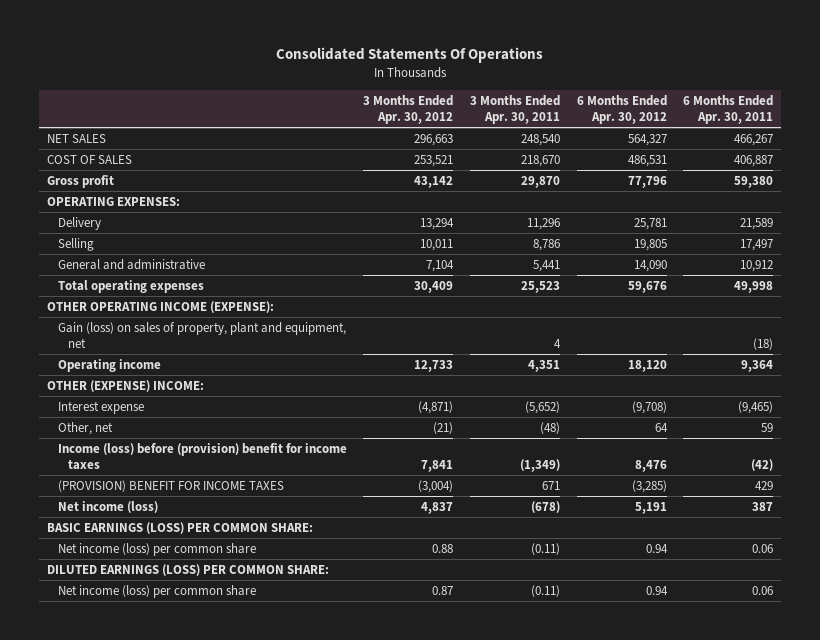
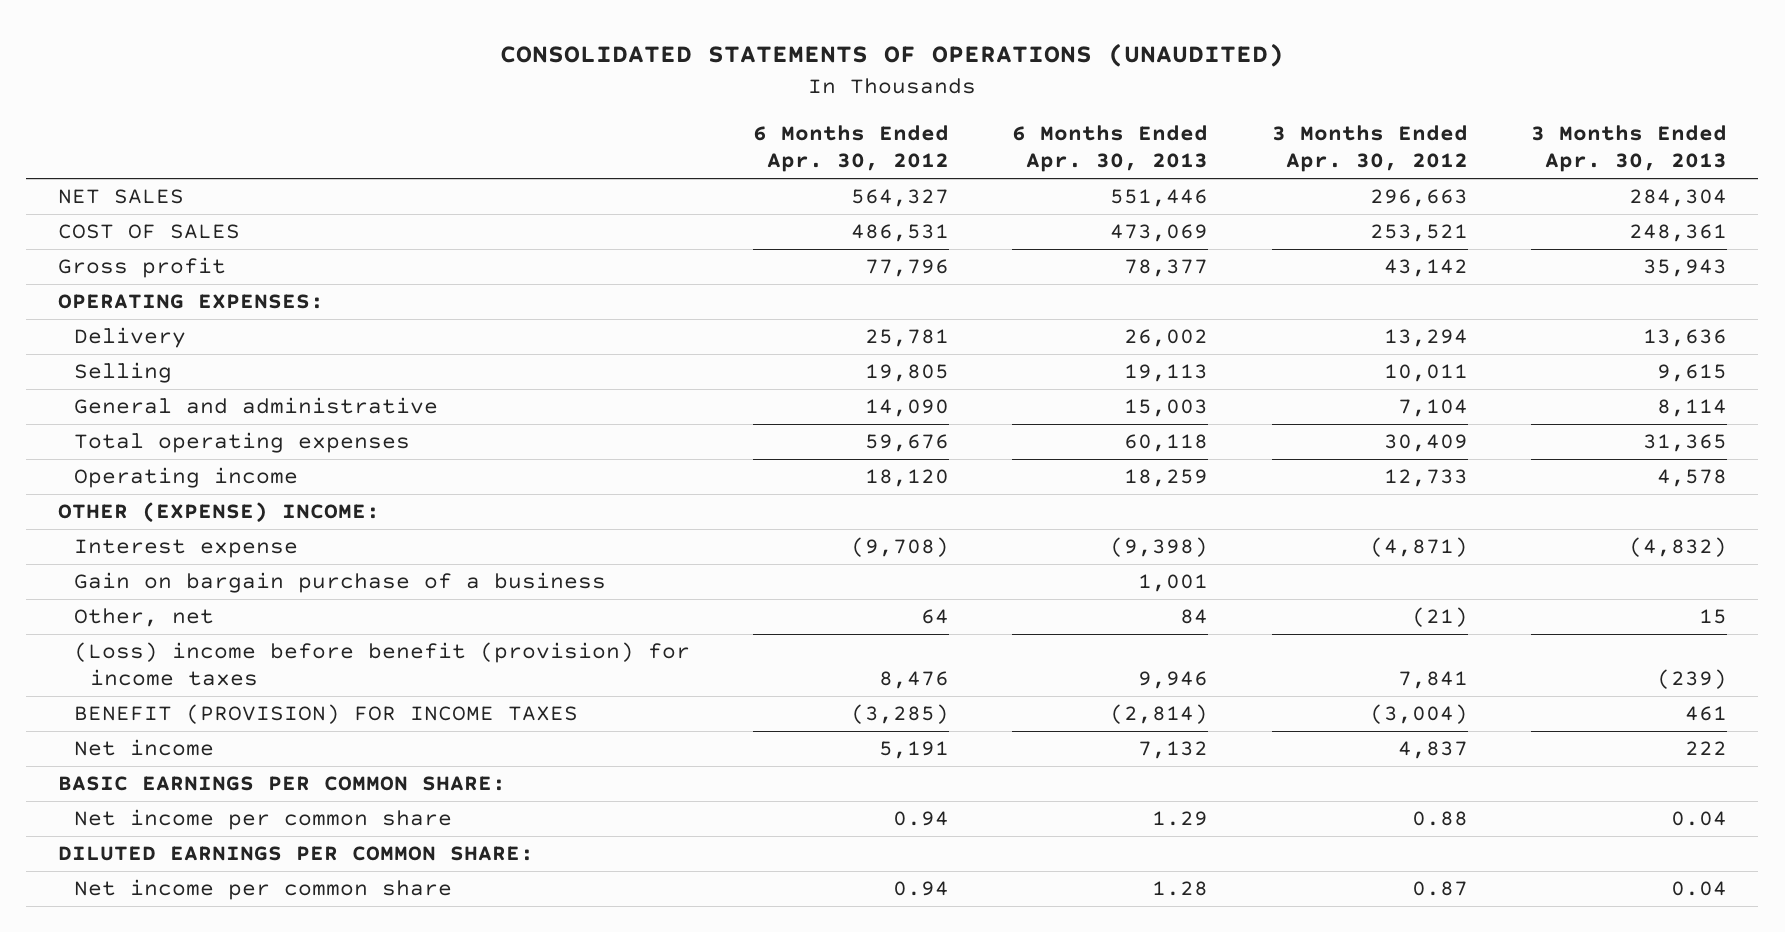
[276,47,544,64] Consolidated Statements Of Operations -> [500,43,1285,68] CONSOLIDATED STATEMENTS OF OPERATIONS (UNAUDITED)
[469,94,560,124] 3 Months Ended Apr. 30, 2011 -> none
[683,94,774,124] 6 Months Ended Apr. 30, 2011 -> none
none -> [1012,125,1209,173] 6 Months Ended Apr. 30, 2013
none -> [1530,125,1727,173] 3 Months Ended Apr. 30, 2013
[47,301,275,314] OTHER OPERATING INCOME (EXPENSE): -> none
[57,322,346,348] Gain (loss) on sales of property, plant and equipment, net -> none
none -> [74,572,607,594] Gain on bargain purchase of a business
[57,443,347,470] Income (loss) before (provision) benefit for income taxes -> [74,642,691,687] (Loss) income before benefit (provision) for income taxes
[57,480,284,493] (PROVISION) BENEFIT FOR INCOME TAXES -> [74,704,579,725] BENEFIT (PROVISION) FOR INCOME TAXES
[57,501,158,514] Net income (loss) -> [74,739,215,757] Net income
[47,522,314,535] BASIC EARNINGS (LOSS) PER COMMON SHARE: -> [58,776,507,792] BASIC EARNINGS PER COMMON SHARE:
[57,543,256,557] Net income (loss) per common share -> [74,809,453,831] Net income per common share
[47,564,330,577] DILUTED EARNINGS (LOSS) PER COMMON SHARE: -> [58,846,535,862] DILUTED EARNINGS PER COMMON SHARE:
[57,585,256,599] Net income (loss) per common share -> [74,879,453,901] Net income per common share

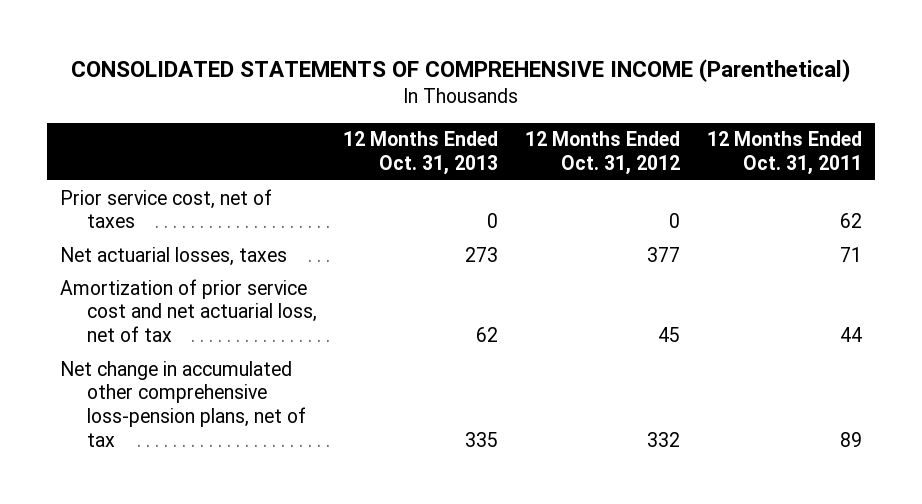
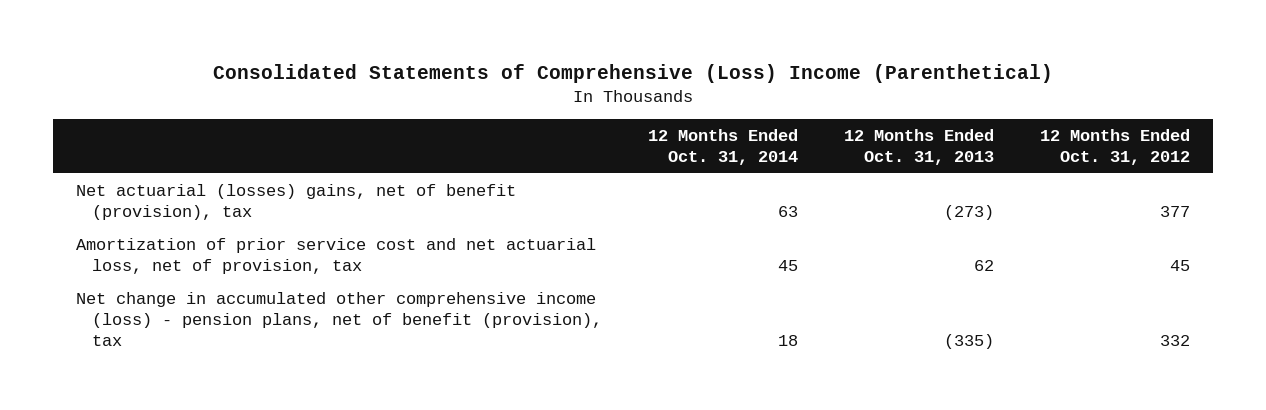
[71,59,851,83] CONSOLIDATED STATEMENTS OF COMPREHENSIVE INCOME (Parenthetical) -> [213,64,1054,84] Consolidated Statements of Comprehensive (Loss) Income (Parenthetical)
[707,131,863,176] 12 Months Ended Oct. 31, 2011 -> none
none -> [648,128,799,165] 12 Months Ended Oct. 31, 2014
[60,188,273,229] Prior service cost, net of taxes -> none
[60,246,288,266] Net actuarial losses, taxes -> [75,184,516,221] Net actuarial (losses) gains, net of benefit (provision), tax
[465,246,499,262] 273 -> [944,205,995,221] (273)
[60,278,317,343] Amortization of prior service cost and net actuarial loss, net of tax -> [75,238,596,275] Amortization of prior service cost and net actuarial loss, net of provision, tax
[60,360,306,448] Net change in accumulated other comprehensive loss-pension plans, net of tax -> [75,292,603,347] Net change in accumulated other comprehensive income (loss) - pension plans, net of benefit (provision), tax
[465,432,499,448] 335 -> [944,334,995,350] (335)

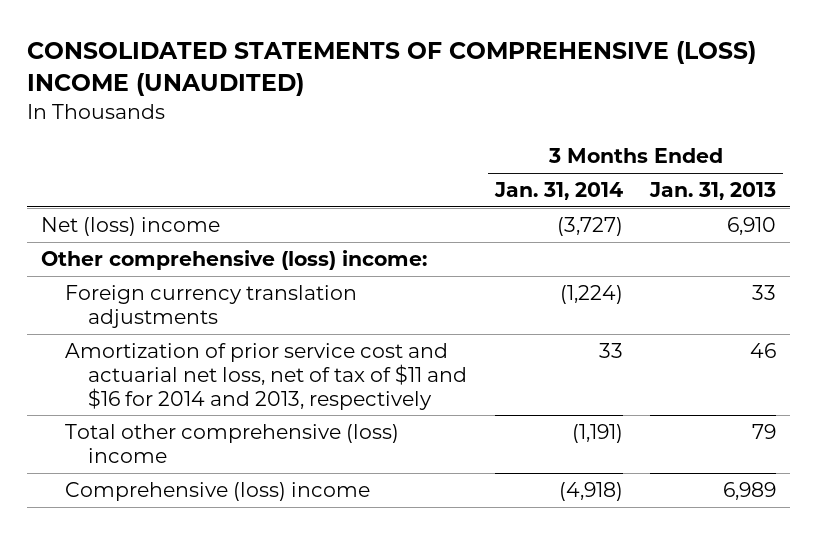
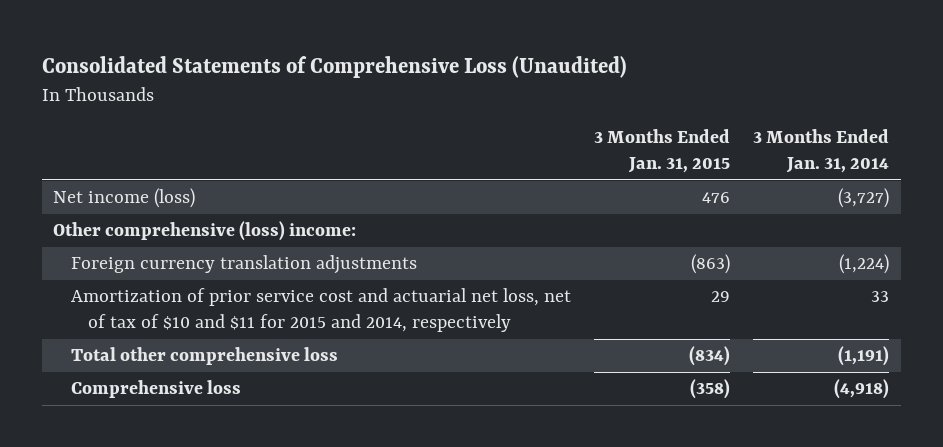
[27,40,757,96] CONSOLIDATED STATEMENTS OF COMPREHENSIVE (LOSS) INCOME (UNAUDITED) -> [41,56,627,79] Consolidated Statements of Comprehensive Loss (Unaudited)
[649,182,777,201] Jan. 31, 2013 -> none
none -> [594,129,731,174] 3 Months Ended Jan. 31, 2015
[40,217,220,237] Net (loss) income -> [53,188,196,209] Net income (loss)
[64,343,468,410] Amortization of prior service cost and actuarial net loss, net of tax of $11 and $16 for 2014 and 2013, respectively -> [70,288,571,333] Amortization of prior service cost and actuarial net loss, net of tax of $10 and $11 for 2015 and 2014, respectively
[64,424,399,463] Total other comprehensive (loss) income -> [70,347,338,366] Total other comprehensive loss
[64,482,370,502] Comprehensive (loss) income -> [70,380,241,399] Comprehensive loss

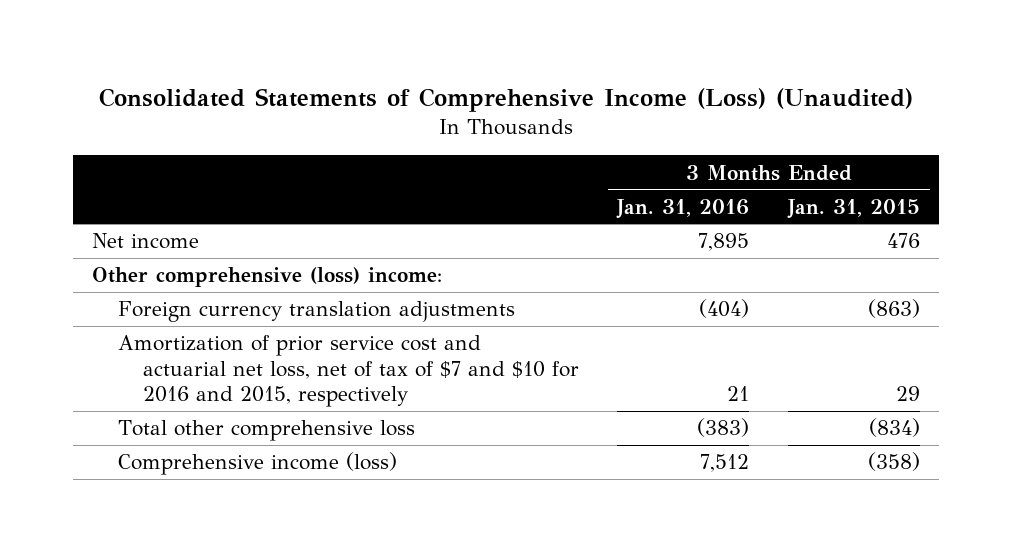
[41,56,627,79] Consolidated Statements of Comprehensive Loss (Unaudited) -> [99,87,914,112] Consolidated Statements of Comprehensive Income (Loss) (Unaudited)
[753,129,890,174] 3 Months Ended Jan. 31, 2014 -> none
none -> [616,198,750,219] Jan. 31, 2016
[53,188,196,209] Net income (loss) -> [92,233,200,250] Net income
[70,288,571,333] Amortization of prior service cost and actuarial net loss, net of tax of $10 and $11 for 2015 and 2014, respectively -> [117,335,579,407] Amortization of prior service cost and actuarial net loss, net of tax of $7 and $10 for 2016 and 2015, respectively
[70,380,241,399] Comprehensive loss -> [117,452,397,476] Comprehensive income (loss)

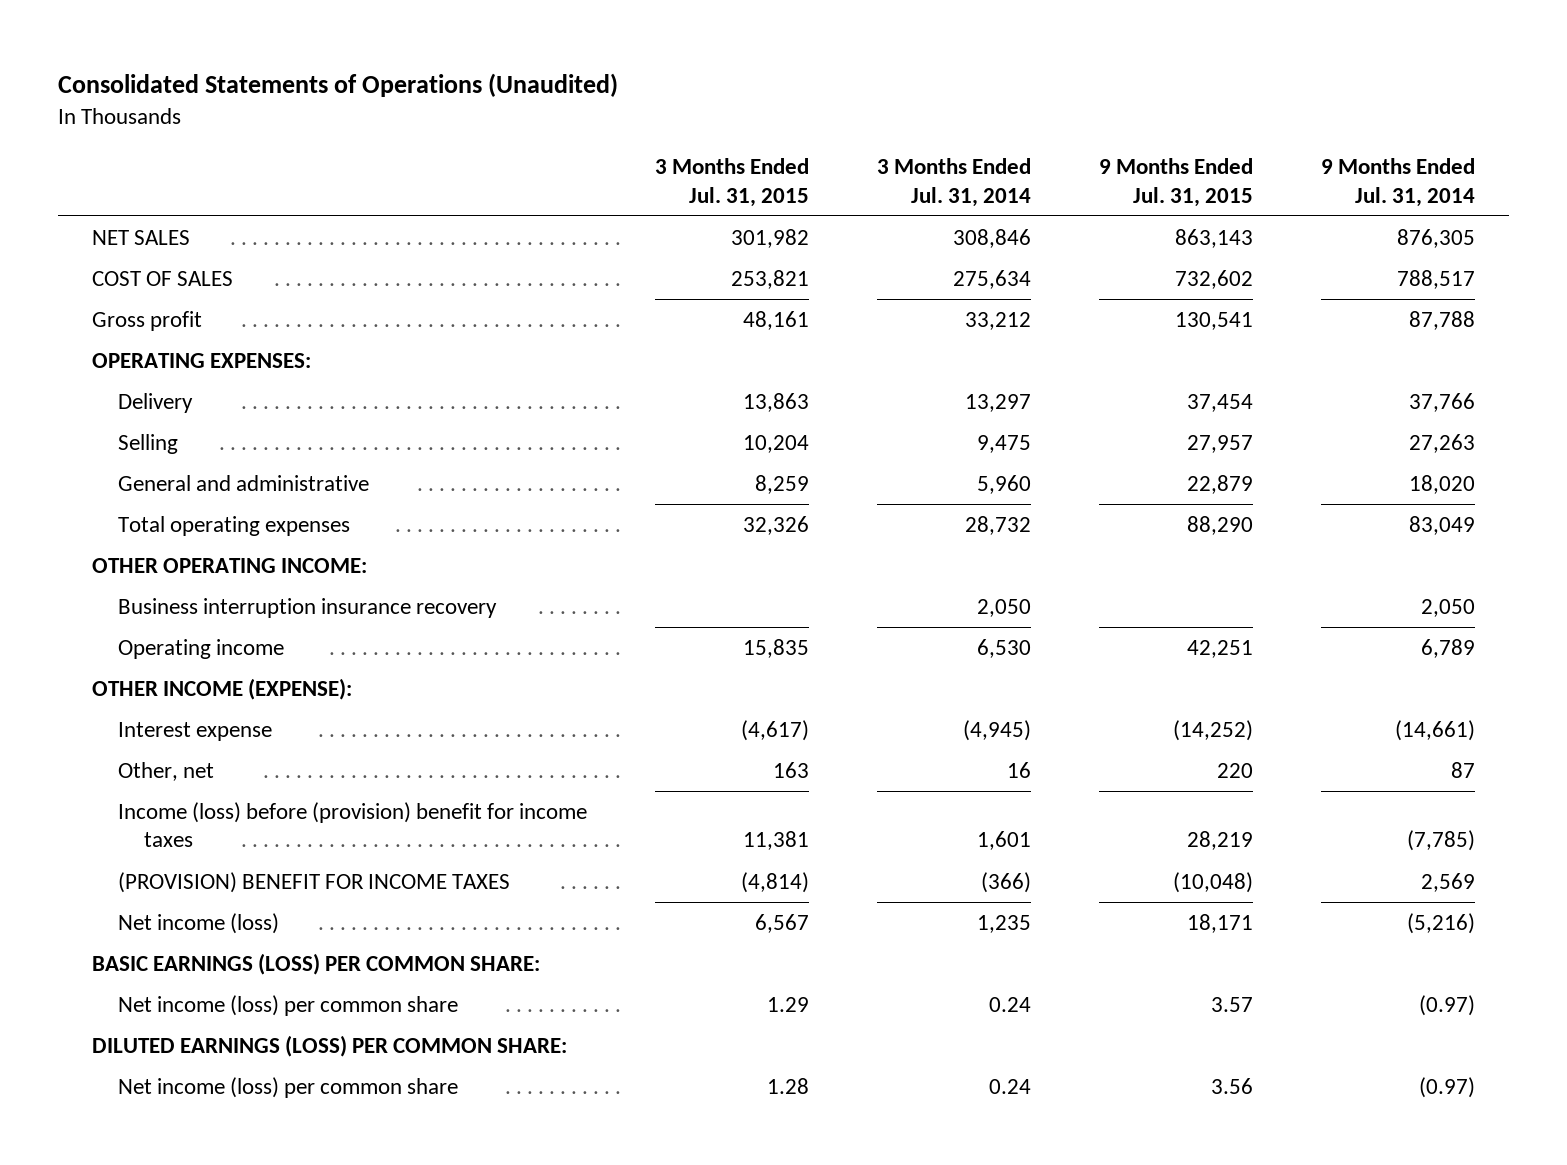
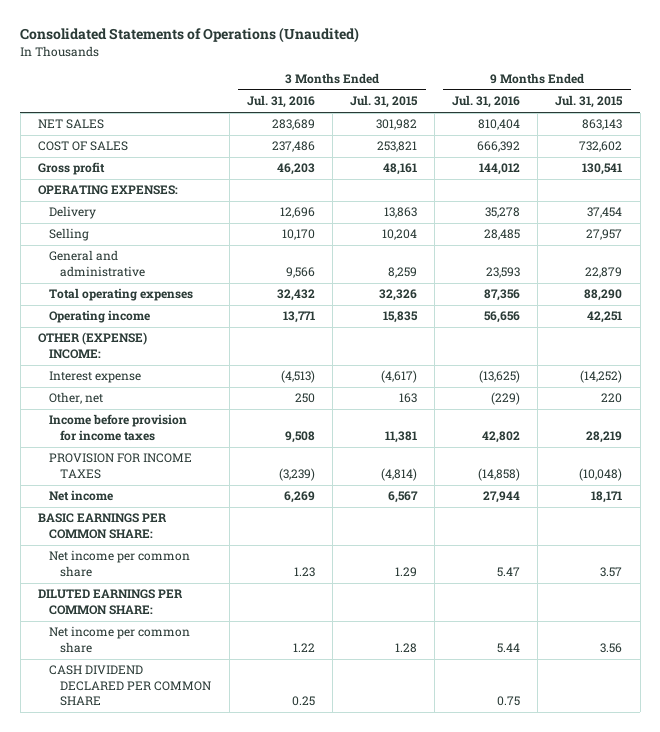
[876,158,1031,207] 3 Months Ended Jul. 31, 2014 -> none
[1320,158,1475,207] 9 Months Ended Jul. 31, 2014 -> none
none -> [246,95,315,109] Jul. 31, 2016
none -> [452,95,521,109] Jul. 31, 2016
[91,557,367,573] OTHER OPERATING INCOME: -> none
[117,597,497,618] Business interruption insurance recovery -> none
[91,677,352,700] OTHER INCOME (EXPENSE): -> [38,332,148,359] OTHER (EXPENSE) INCOME:
[117,801,587,848] Income (loss) before (provision) benefit for income taxes -> [49,414,188,441] Income before provision for income taxes
[117,871,510,893] (PROVISION) BENEFIT FOR INCOME TAXES -> [49,453,193,479] PROVISION FOR INCOME TAXES
[117,912,279,934] Net income (loss) -> [49,490,114,502] Net income
[91,952,540,975] BASIC EARNINGS (LOSS) PER COMMON SHARE: -> [38,513,168,539] BASIC EARNINGS PER COMMON SHARE:
[117,994,458,1016] Net income (loss) per common share -> [49,550,191,577] Net income per common share
[91,1034,567,1057] DILUTED EARNINGS (LOSS) PER COMMON SHARE: -> [38,589,184,615] DILUTED EARNINGS PER COMMON SHARE:
[117,1076,458,1098] Net income (loss) per common share -> [49,626,191,653] Net income per common share
none -> [49,665,212,707] CASH DIVIDEND DECLARED PER COMMON SHARE

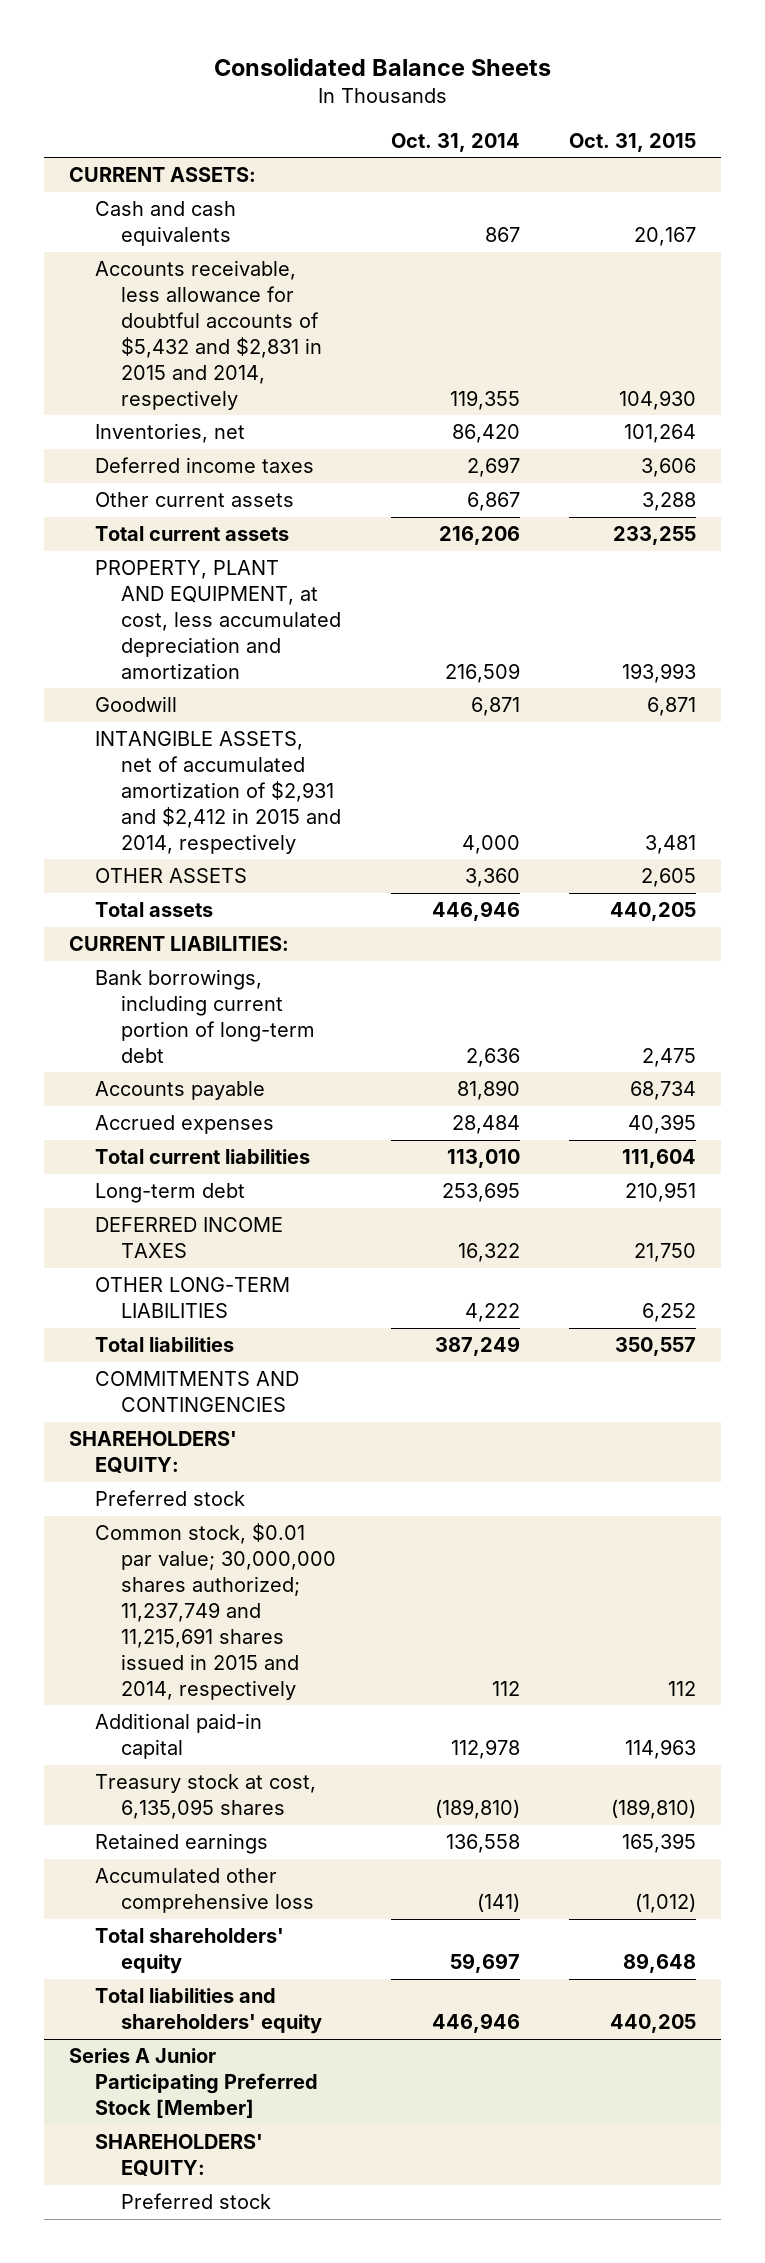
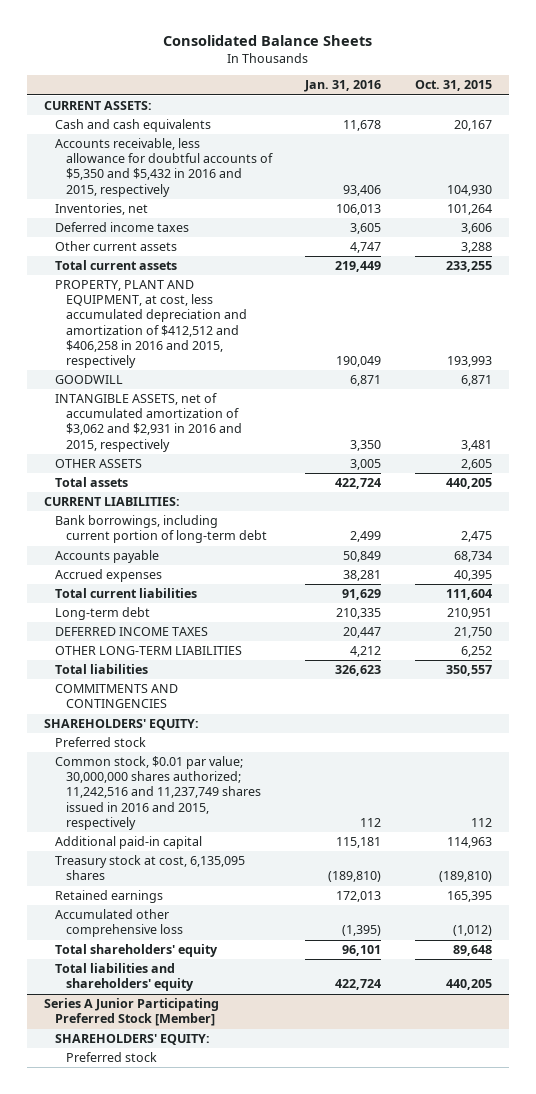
[390,132,520,152] Oct. 31, 2014 -> none
none -> [304,80,382,93] Jan. 31, 2016
[94,260,322,410] Accounts receivable, less allowance for doubtful accounts of $5,432 and $2,831 in 2015 and 2014, respectively -> [54,138,273,197] Accounts receivable, less allowance for doubtful accounts of $5,350 and $5,432 in 2016 and 2015, respectively
[94,560,341,679] PROPERTY, PLANT AND EQUIPMENT, at cost, less accumulated depreciation and amortization -> [54,280,247,368] PROPERTY, PLANT AND EQUIPMENT, at cost, less accumulated depreciation and amortization of $412,512 and $406,258 in 2016 and 2015, respectively
[94,696,177,713] Goodwill -> [54,375,123,385] GOODWILL
[94,731,341,854] INTANGIBLE ASSETS, net of accumulated amortization of $2,931 and $2,412 in 2015 and 2014, respectively -> [54,393,242,452] INTANGIBLE ASSETS, net of accumulated amortization of $3,062 and $2,931 in 2016 and 2015, respectively
[94,1523,336,1700] Common stock, $0.01 par value; 30,000,000 shares authorized; 11,237,749 and 11,215,691 shares issued in 2015 and 2014, respectively -> [54,756,261,830] Common stock, $0.01 par value; 30,000,000 shares authorized; 11,242,516 and 11,237,749 shares issued in 2016 and 2015, respectively

